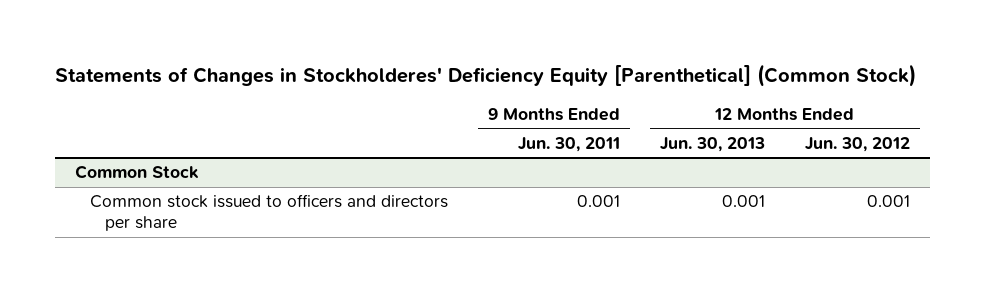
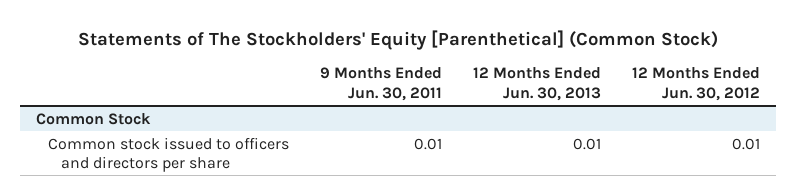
[55,64,917,88] Statements of Changes in Stockholderes' Deficiency Equity [Parenthetical] (Common Stock) -> [77,29,718,50] Statements of The Stockholders' Equity [Parenthetical] (Common Stock)
[577,195,621,208] 0.001 -> [414,137,443,150] 0.01
[722,195,766,208] 0.001 -> [573,137,602,150] 0.01
[867,195,911,208] 0.001 -> [732,137,761,150] 0.01

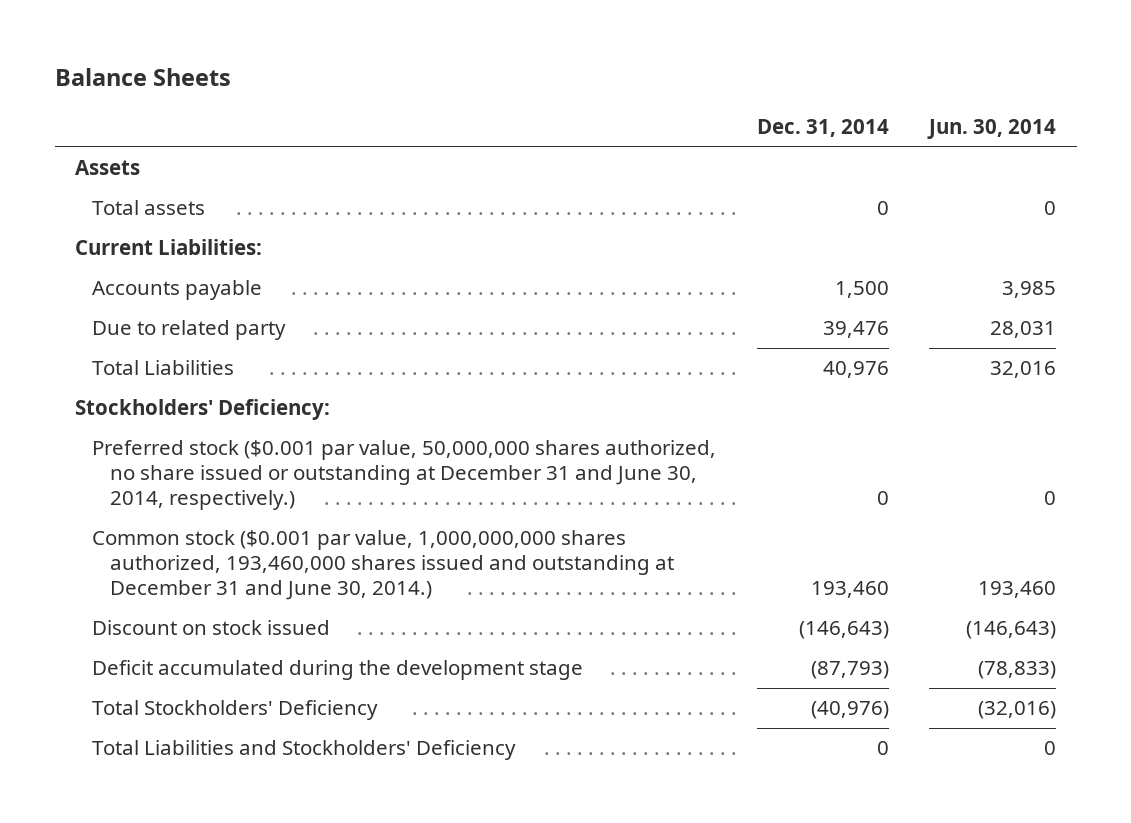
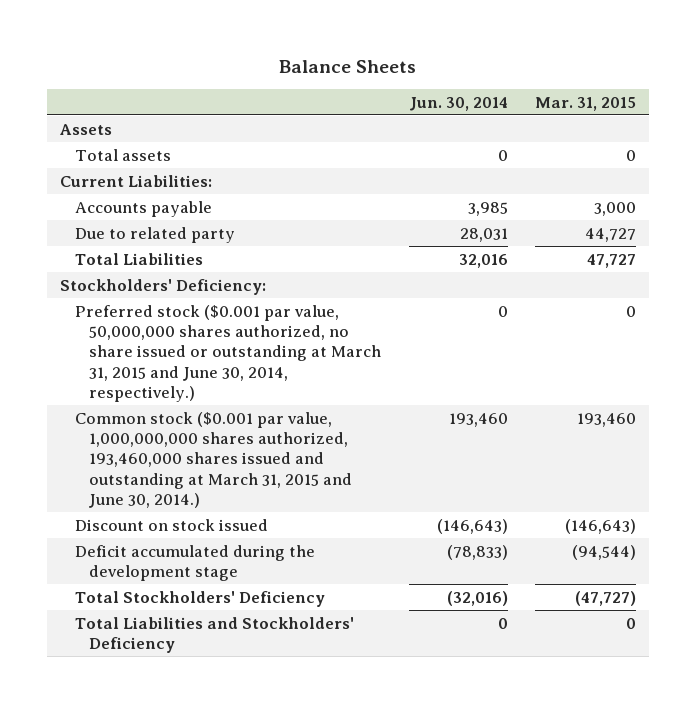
[756,119,889,138] Dec. 31, 2014 -> none
none -> [534,96,636,111] Mar. 31, 2015
[92,440,717,511] Preferred stock ($0.001 par value, 50,000,000 shares authorized, no share issued or outstanding at December 31 and June 30, 2014, respectively.) -> [74,304,382,403] Preferred stock ($0.001 par value, 50,000,000 shares authorized, no share issued or outstanding at March 31, 2015 and June 30, 2014, respectively.)
[92,530,674,601] Common stock ($0.001 par value, 1,000,000,000 shares authorized, 193,460,000 shares issued and outstanding at December 31 and June 30, 2014.) -> [74,411,353,509] Common stock ($0.001 par value, 1,000,000,000 shares authorized, 193,460,000 shares issued and outstanding at March 31, 2015 and June 30, 2014.)

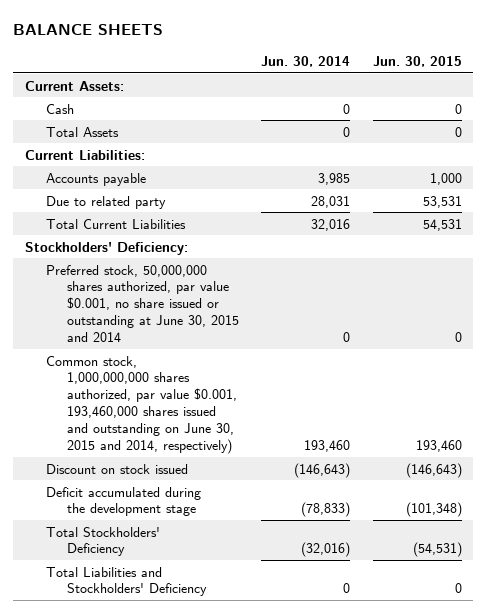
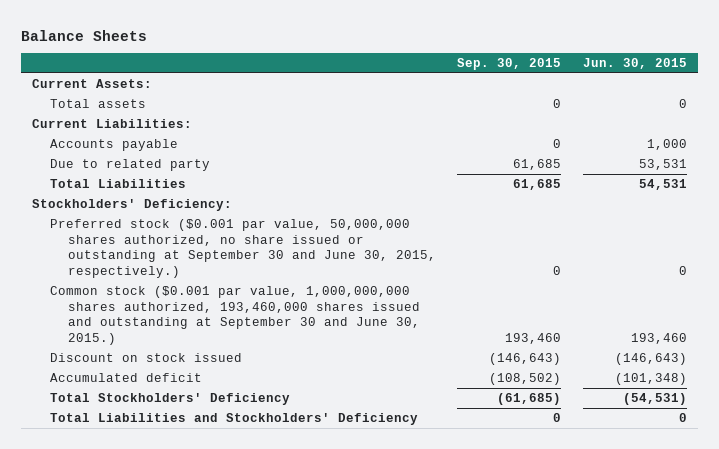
[13,24,164,36] BALANCE SHEETS -> [21,29,148,41] Balance Sheets
[261,55,351,67] Jun. 30, 2014 -> none
none -> [457,57,562,70] Sep. 30, 2015
[45,103,74,114] Cash -> none
[45,126,119,137] Total Assets -> [49,98,146,108] Total assets
[45,218,186,229] Total Current Liabilities -> [49,178,186,188] Total Liabilities
[45,264,239,343] Preferred stock, 50,000,000 shares authorized, par value $0.001, no share issued or outstanding at June 30, 2015 and 2014 -> [49,218,436,278] Preferred stock ($0.001 par value, 50,000,000 shares authorized, no share issued or outstanding at September 30 and June 30, 2015, respectively.)
[45,355,237,454] Common stock, 1,000,000,000 shares authorized, par value $0.001, 193,460,000 shares issued and outstanding on June 30, 2015 and 2014, respectively) -> [49,285,420,345] Common stock ($0.001 par value, 1,000,000,000 shares authorized, 193,460,000 shares issued and outstanding at September 30 and June 30, 2015.)
[45,486,201,517] Deficit accumulated during the development stage -> [49,372,202,382] Accumulated deficit

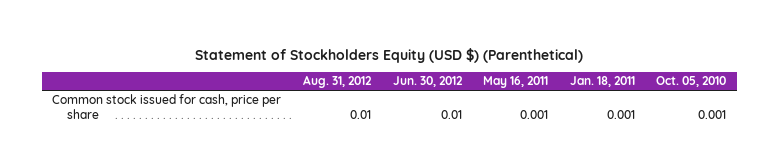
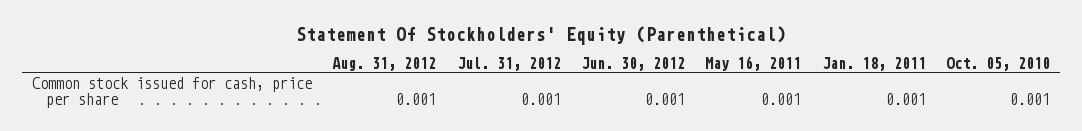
[195,48,584,64] Statement of Stockholders Equity (USD $) (Parenthetical) -> [295,26,786,46] Statement Of Stockholders' Equity (Parenthetical)
none -> [456,56,561,71] Jul. 31, 2012
[349,109,371,119] 0.01 -> [396,93,437,106] 0.001
[440,109,462,119] 0.01 -> [644,93,685,106] 0.001

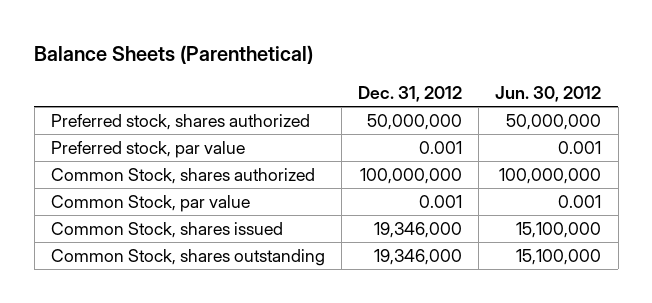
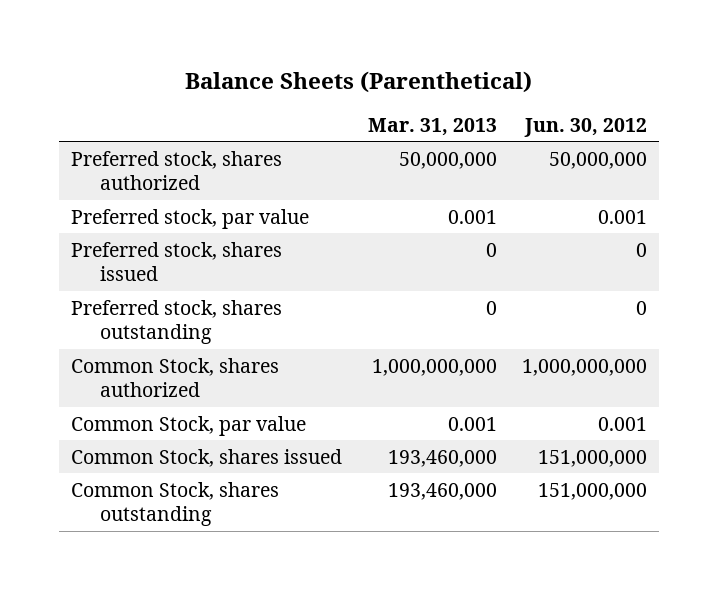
[358,85,463,102] Dec. 31, 2012 -> none
none -> [367,117,497,136] Mar. 31, 2013
none -> [71,241,283,282] Preferred stock, shares issued
none -> [71,299,283,345] Preferred stock, shares outstanding
[499,167,602,184] 100,000,000 -> [521,358,647,376] 1,000,000,000
[516,221,602,238] 15,100,000 -> [537,449,647,467] 151,000,000
[516,248,602,265] 15,100,000 -> [537,482,647,500] 151,000,000

